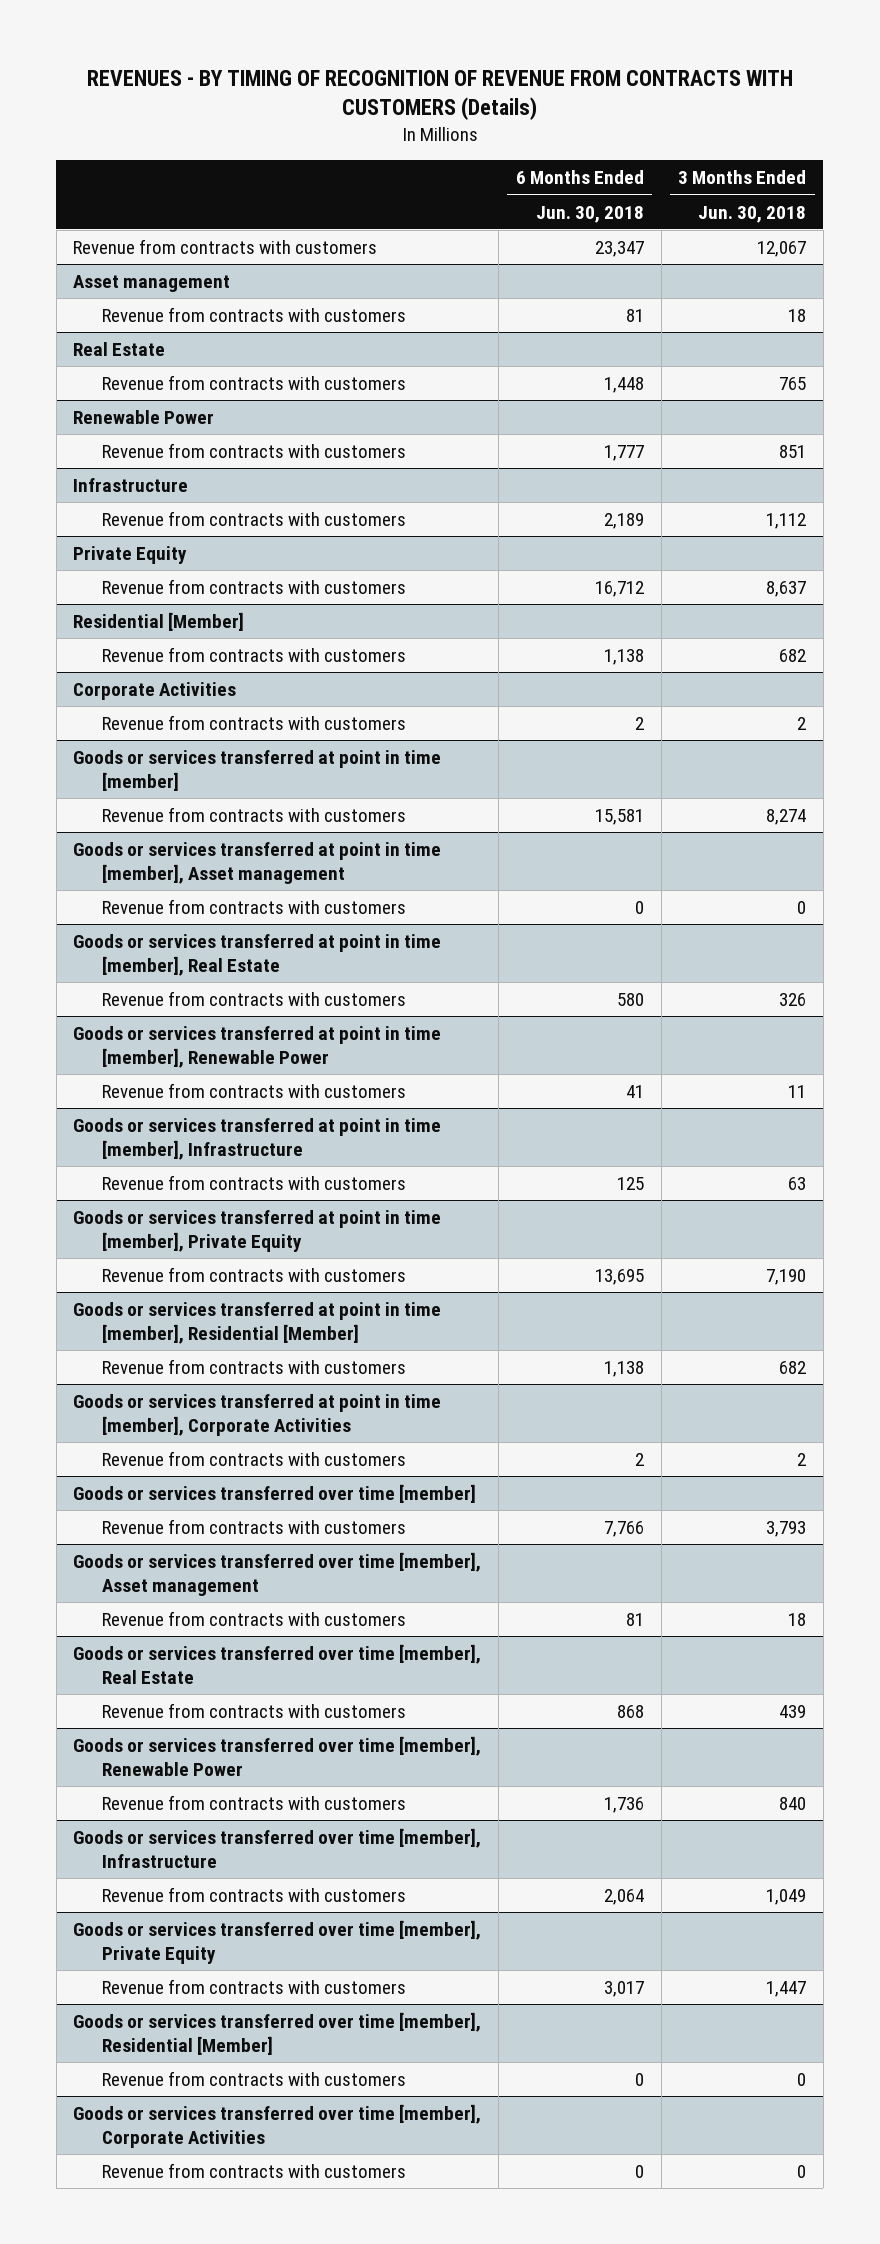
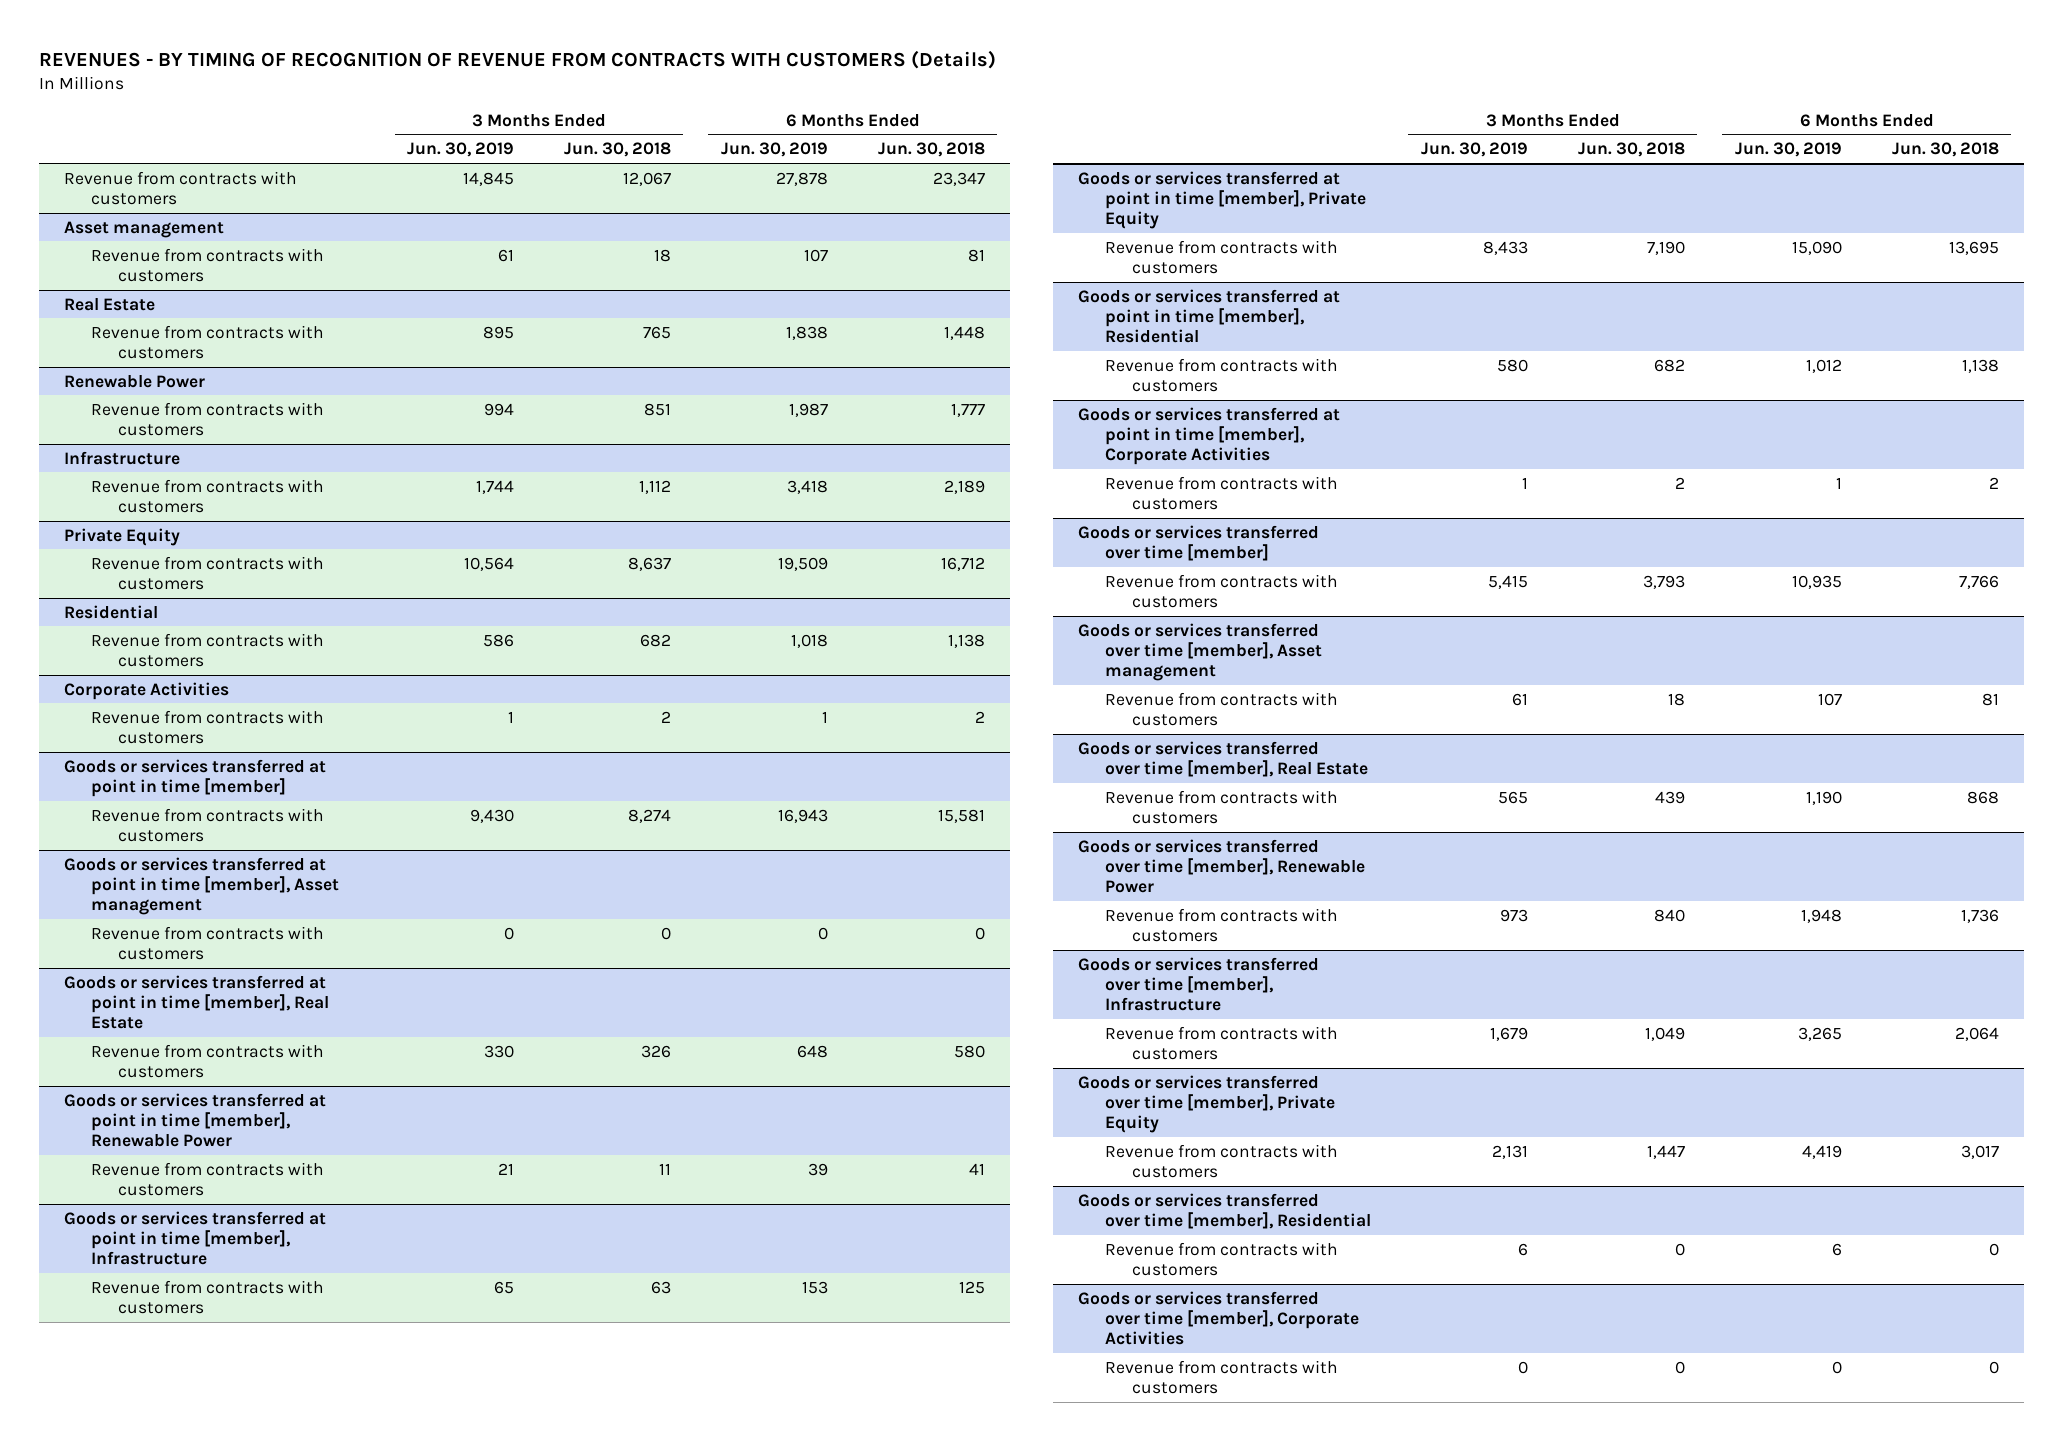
none -> [407,142,515,158] Jun. 30, 2019
none -> [720,142,828,158] Jun. 30, 2019
[73,611,245,631] Residential [Member] -> [64,604,159,619] Residential
[73,1301,442,1344] Goods or services transferred at point in time [member], Residential [Member] -> [1077,288,1340,344] Goods or services transferred at point in time [member], Residential
[73,2011,482,2055] Goods or services transferred over time [member], Residential [Member] -> [1077,1192,1371,1229] Goods or services transferred over time [member], Residential

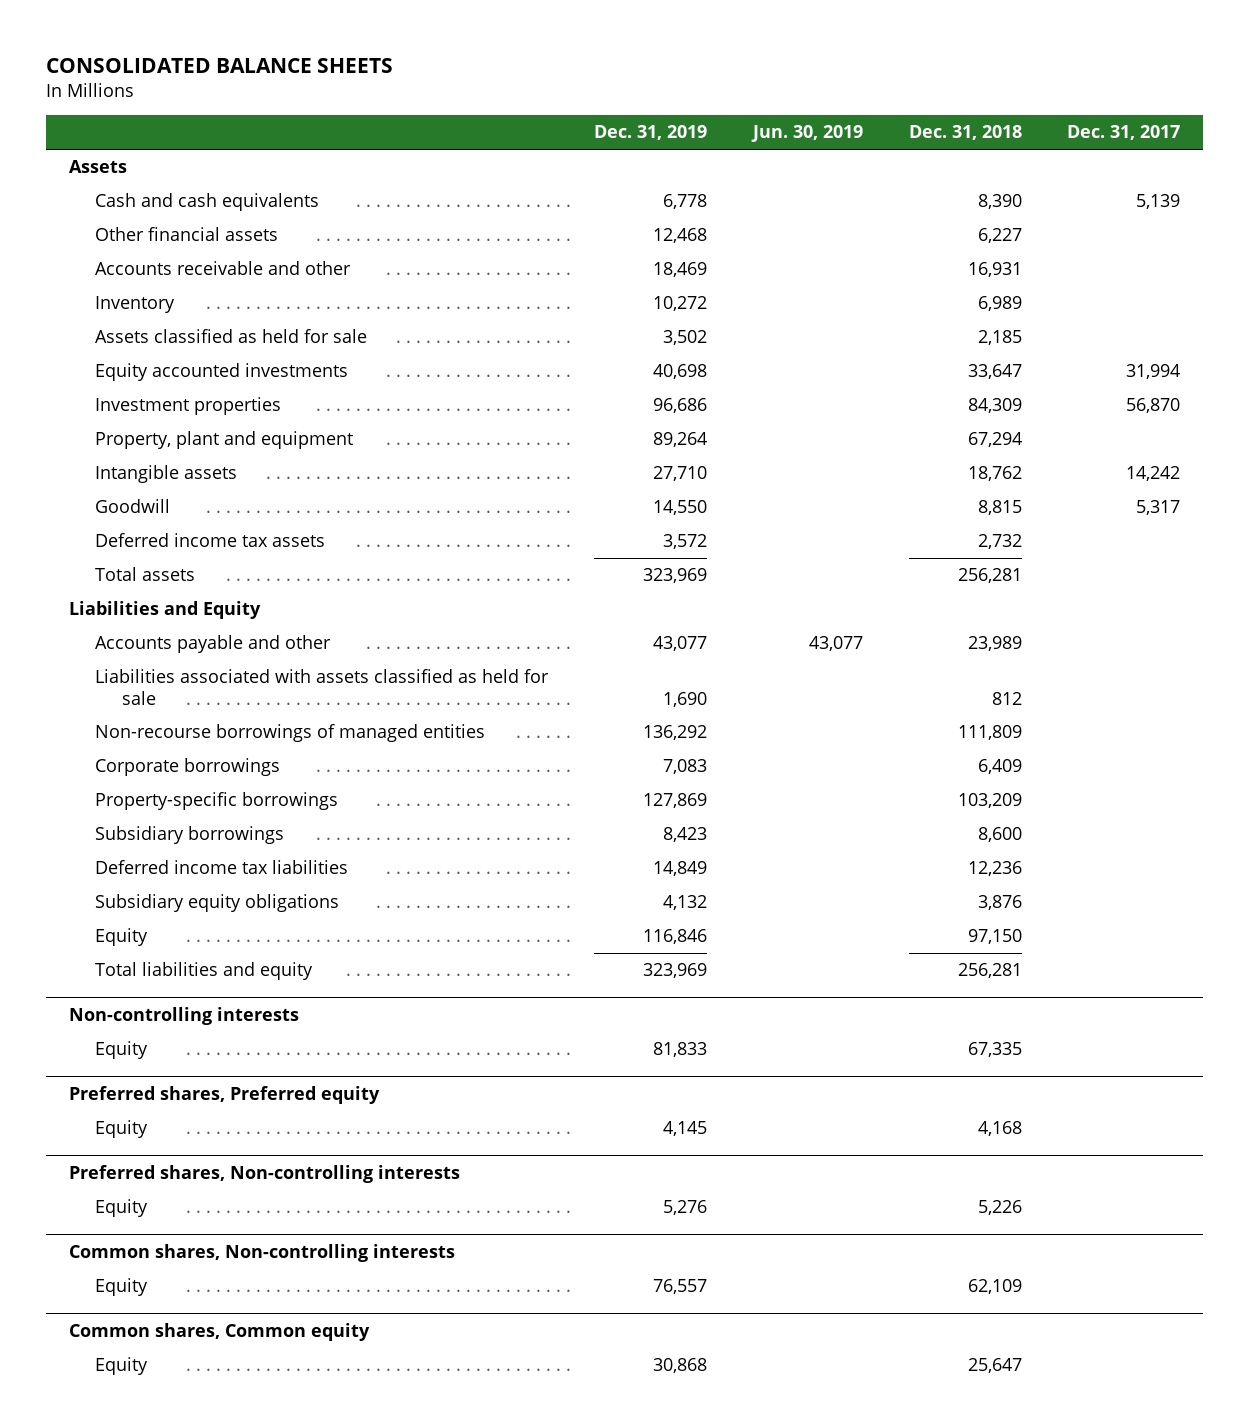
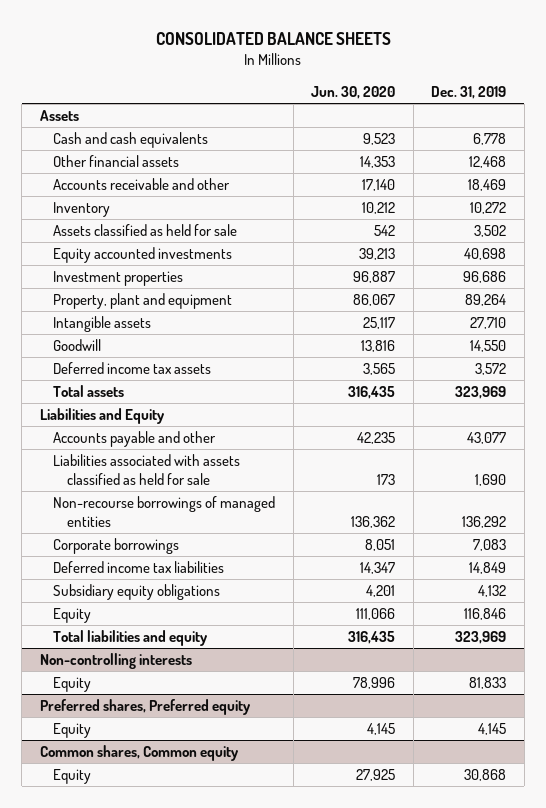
[750,125,863,143] Jun. 30, 2019 -> none
[908,125,1022,141] Dec. 31, 2018 -> none
[1067,125,1181,141] Dec. 31, 2017 -> none
none -> [311,85,396,99] Jun. 30, 2020
[95,792,339,811] Property-specific borrowings -> none
[95,826,285,845] Subsidiary borrowings -> none
[68,1164,460,1183] Preferred shares, Non-controlling interests -> none
[95,1199,149,1218] Equity -> none
[68,1243,455,1262] Common shares, Non-controlling interests -> none
[95,1278,149,1297] Equity -> none

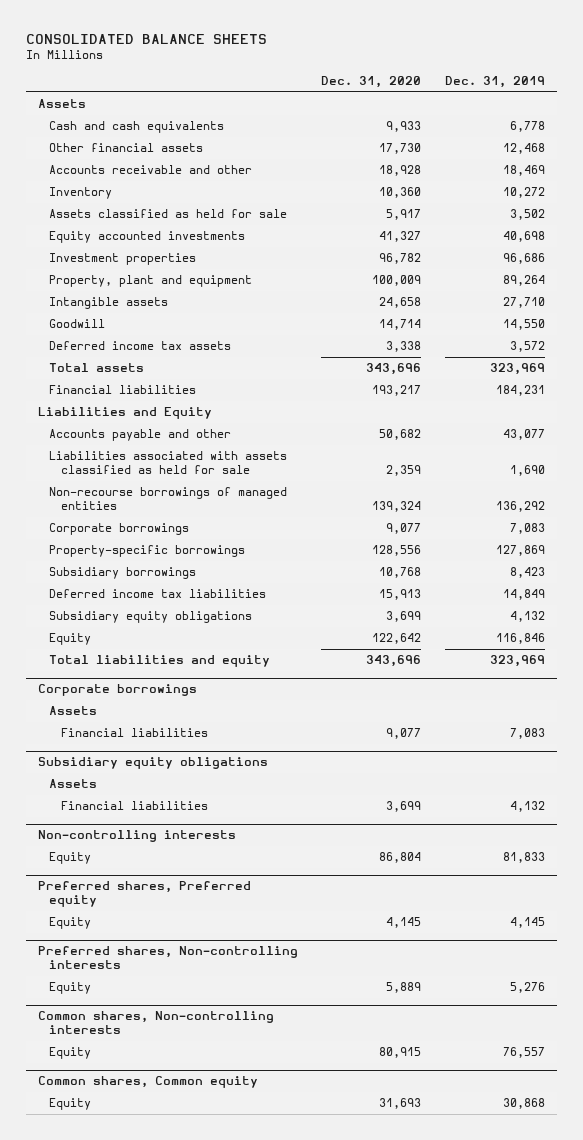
[311,85,396,99] Jun. 30, 2020 -> none
none -> [321,76,422,89] Dec. 31, 2020
none -> [49,385,197,395] Financial liabilities
none -> [49,545,246,558] Property-specific borrowings
none -> [49,567,197,580] Subsidiary borrowings
none -> [37,684,197,697] Corporate borrowings
none -> [49,706,98,716] Assets
none -> [61,728,209,738] Financial liabilities
none -> [37,757,268,770] Subsidiary equity obligations
none -> [49,779,98,789] Assets
none -> [61,801,209,811] Financial liabilities
none -> [37,946,298,970] Preferred shares, Non-controlling interests
none -> [49,982,92,995] Equity
none -> [37,1011,274,1035] Common shares, Non-controlling interests
none -> [49,1047,92,1060] Equity

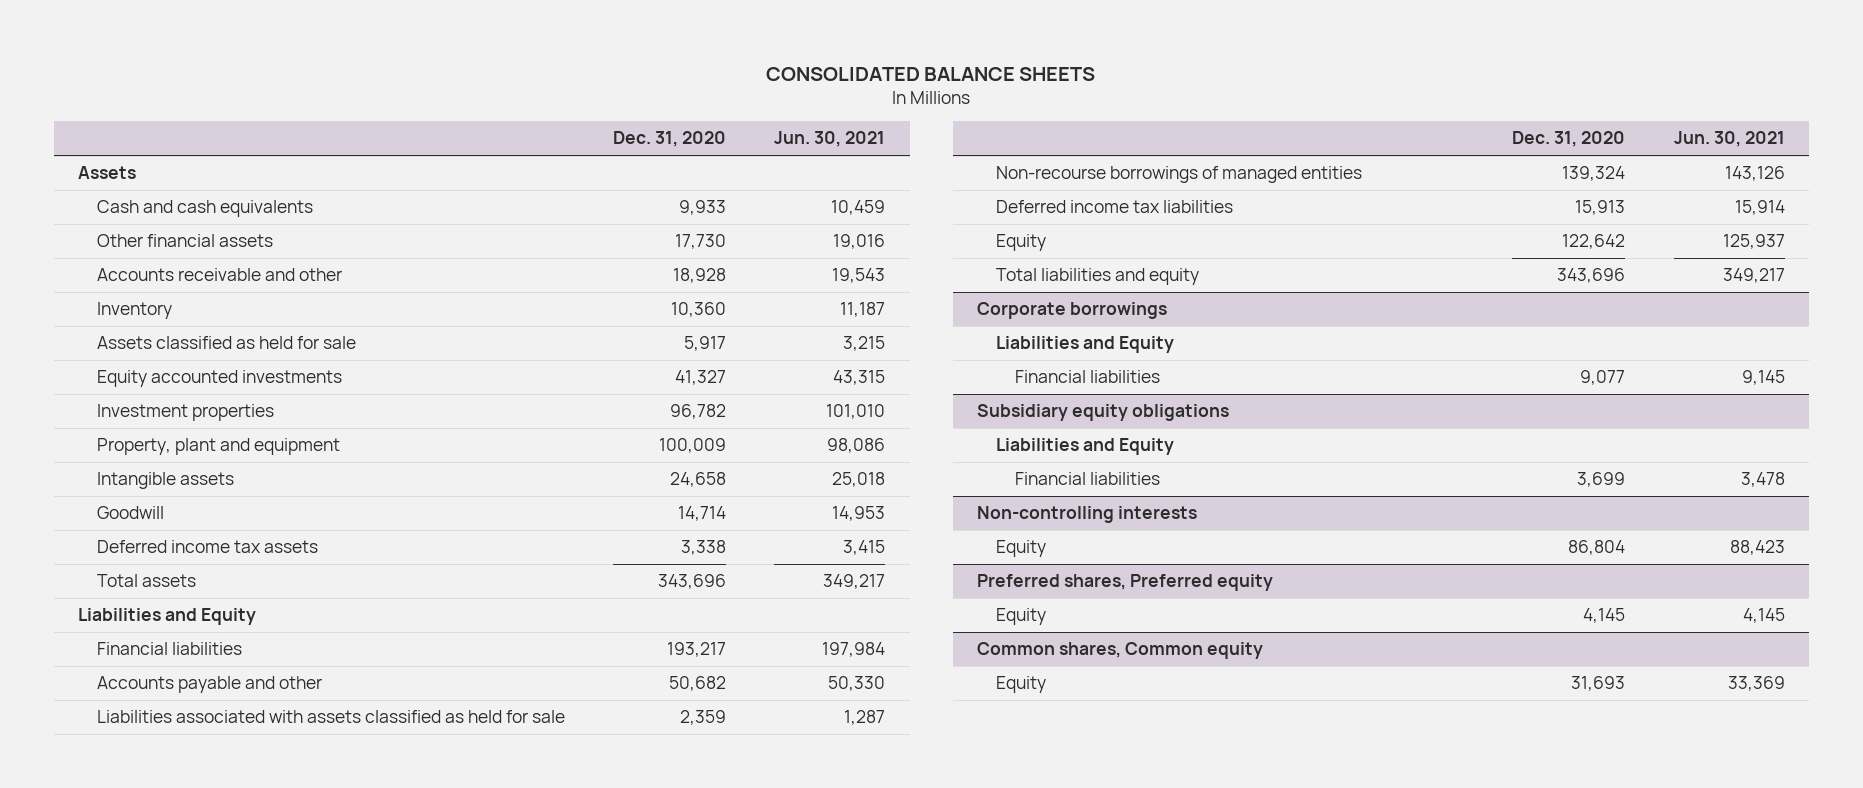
[444,76,545,89] Dec. 31, 2019 -> none
none -> [774,131,886,148] Jun. 30, 2021
[49,385,197,395] Financial liabilities -> [96,642,242,656] Financial liabilities
[49,523,190,536] Corporate borrowings -> none
[49,545,246,558] Property-specific borrowings -> none
[49,567,197,580] Subsidiary borrowings -> none
[49,611,253,624] Subsidiary equity obligations -> none
[49,706,98,716] Assets -> none
none -> [995,336,1174,354] Liabilities and Equity
[49,779,98,789] Assets -> none
none -> [995,438,1174,456] Liabilities and Equity
[37,946,298,970] Preferred shares, Non-controlling interests -> none
[49,982,92,995] Equity -> none
[37,1011,274,1035] Common shares, Non-controlling interests -> none
[49,1047,92,1060] Equity -> none

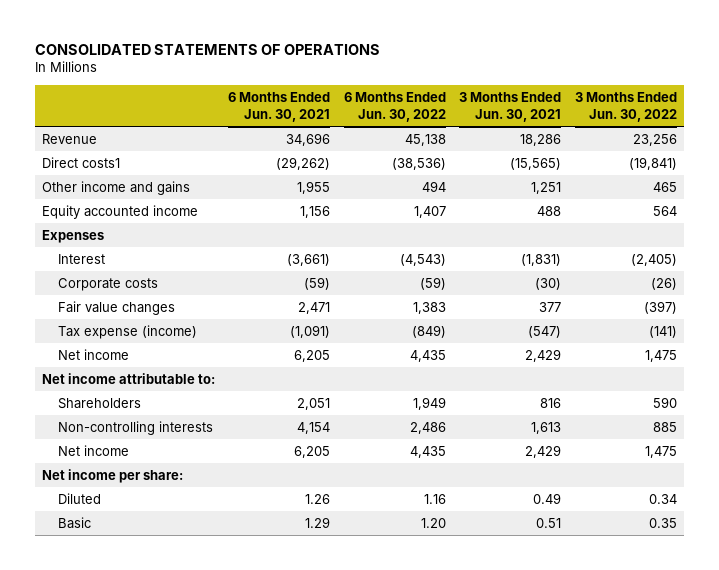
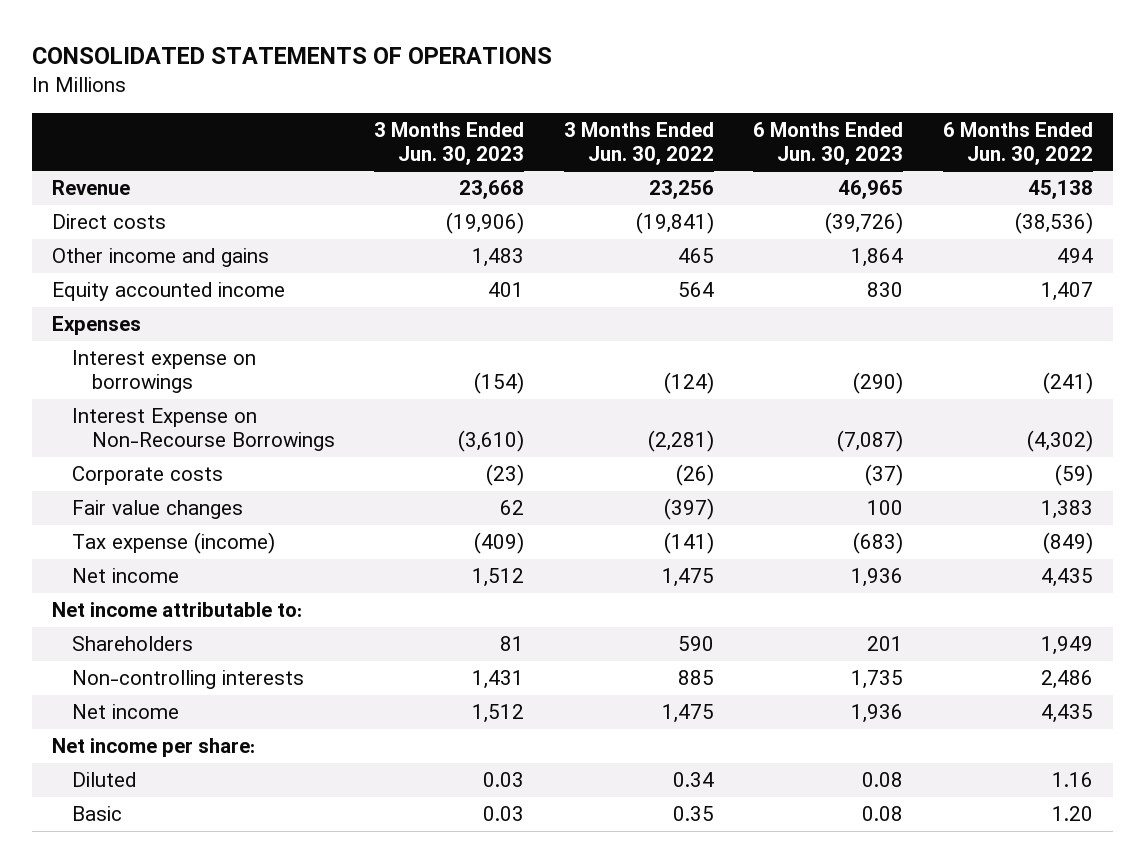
[228,92,331,122] 6 Months Ended Jun. 30, 2021 -> none
[459,92,562,122] 3 Months Ended Jun. 30, 2021 -> none
none -> [374,121,525,165] 3 Months Ended Jun. 30, 2023
none -> [753,121,904,165] 6 Months Ended Jun. 30, 2023
[41,156,120,168] Direct costs1 -> [51,214,166,230] Direct costs
[57,253,105,264] Interest -> none
none -> [71,350,256,394] Interest expense on borrowings
none -> [71,408,335,452] Interest Expense on Non-Recourse Borrowings

